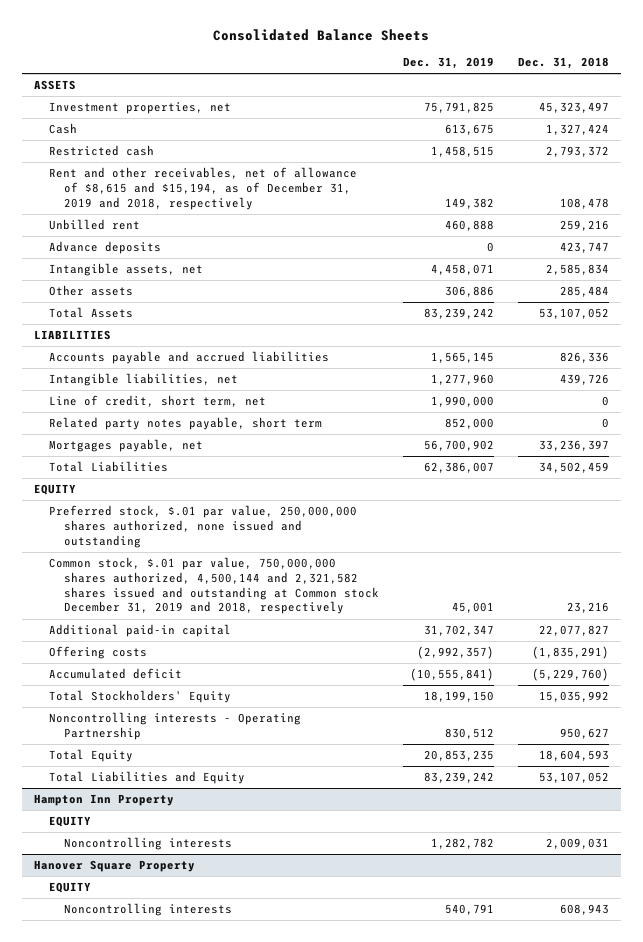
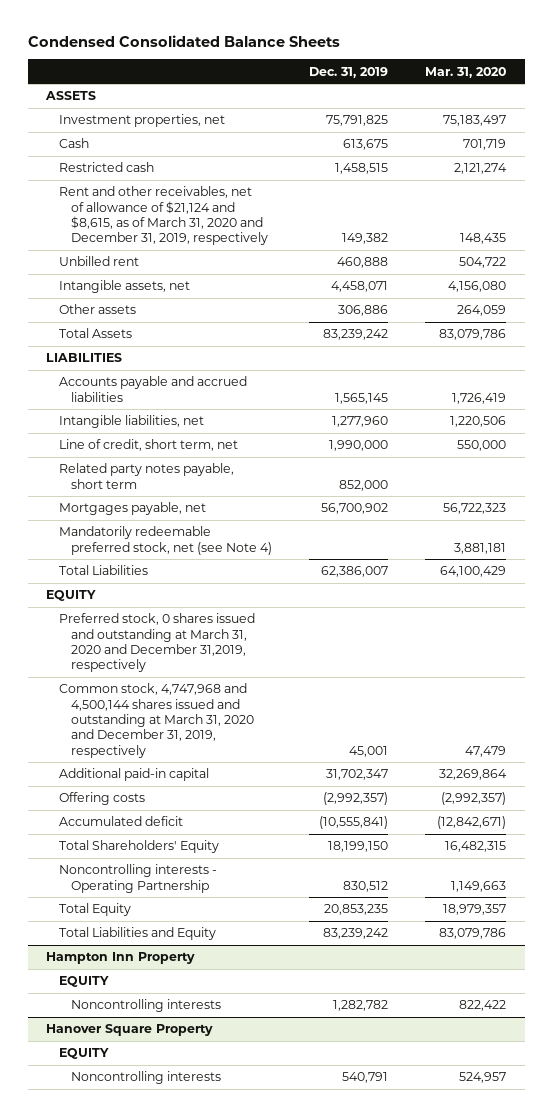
[213,28,430,41] Consolidated Balance Sheets -> [27,34,340,47] Condensed Consolidated Balance Sheets
[518,57,610,70] Dec. 31, 2018 -> none
none -> [425,66,507,78] Mar. 31, 2020
[48,167,357,210] Rent and other receivables, net of allowance of $8,615 and $15,194, as of December 31, 2019 and 2018, respectively -> [58,186,269,246] Rent and other receivables, net of allowance of $21,124 and $8,615, as of March 31, 2020 and December 31, 2019, respectively
[48,241,161,255] Advance deposits -> none
none -> [58,526,273,555] Mandatorily redeemable preferred stock, net (see Note 4)
[48,505,357,548] Preferred stock, $.01 par value, 250,000,000 shares authorized, none issued and outstanding -> [58,613,255,673] Preferred stock, 0 shares issued and outstanding at March 31, 2020 and December 31,2019, respectively
[48,557,379,615] Common stock, $.01 par value, 750,000,000 shares authorized, 4,500,144 and 2,321,582 shares issued and outstanding at Common stock December 31, 2019 and 2018, respectively -> [58,683,255,758] Common stock, 4,747,968 and 4,500,144 shares issued and outstanding at March 31, 2020 and December 31, 2019, respectively
[48,690,231,704] Total Stockholders' Equity -> [58,840,219,854] Total Shareholders' Equity

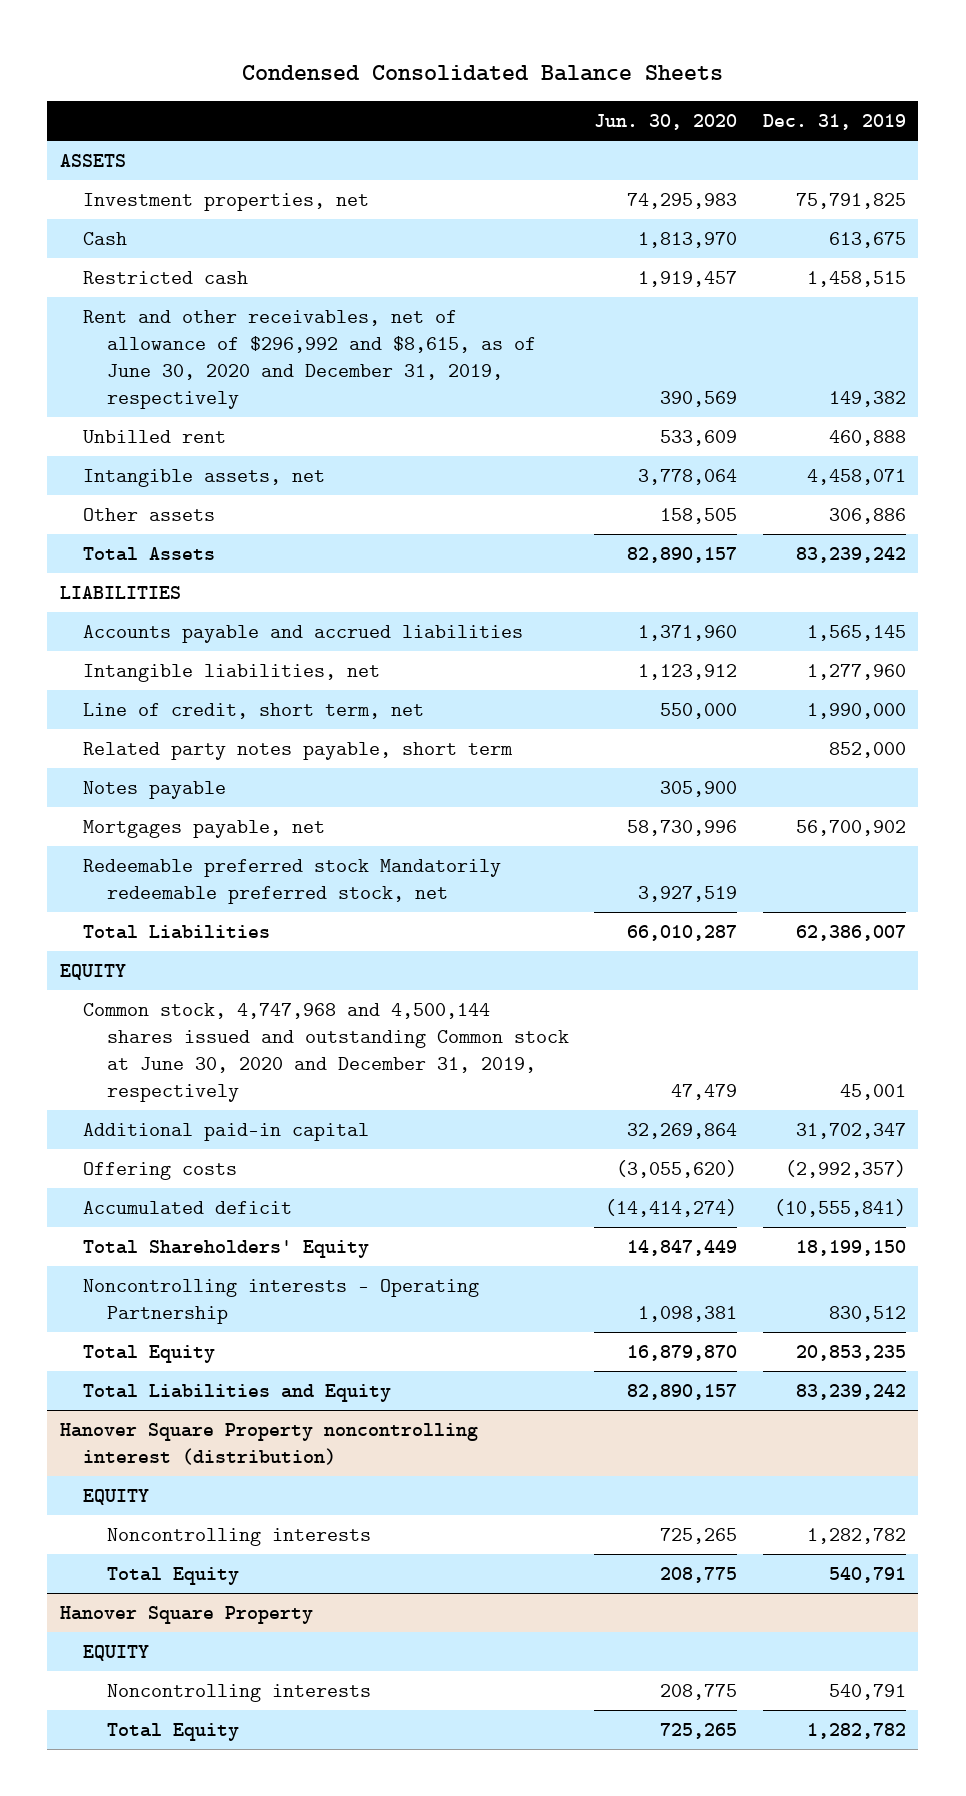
[425,66,507,78] Mar. 31, 2020 -> none
none -> [594,114,738,131] Jun. 30, 2020
[58,186,269,246] Rent and other receivables, net of allowance of $21,124 and $8,615, as of March 31, 2020 and December 31, 2019, respectively -> [83,310,536,409] Rent and other receivables, net of allowance of $296,992 and $8,615, as of June 30, 2020 and December 31, 2019, respectively
none -> [83,781,227,800] Notes payable
[58,526,273,555] Mandatorily redeemable preferred stock, net (see Note 4) -> [83,859,502,905] Redeemable preferred stock Mandatorily redeemable preferred stock, net
[58,613,255,673] Preferred stock, 0 shares issued and outstanding at March 31, 2020 and December 31,2019, respectively -> none
[58,683,255,758] Common stock, 4,747,968 and 4,500,144 shares issued and outstanding at March 31, 2020 and December 31, 2019, respectively -> [83,1003,569,1102] Common stock, 4,747,968 and 4,500,144 shares issued and outstanding Common stock at June 30, 2020 and December 31, 2019, respectively
[46,952,196,965] Hampton Inn Property -> [59,1423,478,1466] Hanover Square Property noncontrolling interest (distribution)
none -> [106,1567,239,1586] Total Equity
none -> [106,1723,239,1742] Total Equity

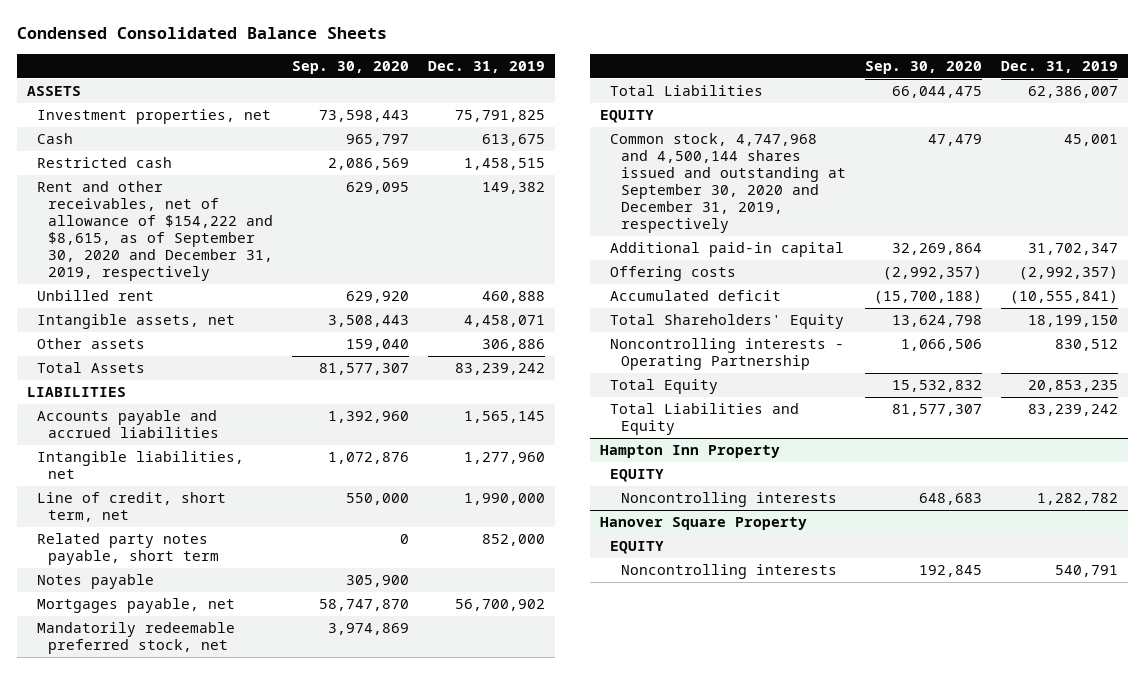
[594,114,738,131] Jun. 30, 2020 -> none
none -> [292,60,410,74] Sep. 30, 2020
[83,310,536,409] Rent and other receivables, net of allowance of $296,992 and $8,615, as of June 30, 2020 and December 31, 2019, respectively -> [37,181,274,282] Rent and other receivables, net of allowance of $154,222 and $8,615, as of September 30, 2020 and December 31, 2019, respectively
[83,859,502,905] Redeemable preferred stock Mandatorily redeemable preferred stock, net -> [37,622,236,655] Mandatorily redeemable preferred stock, net
[83,1003,569,1102] Common stock, 4,747,968 and 4,500,144 shares issued and outstanding Common stock at June 30, 2020 and December 31, 2019, respectively -> [610,133,847,234] Common stock, 4,747,968 and 4,500,144 shares issued and outstanding at September 30, 2020 and December 31, 2019, respectively
[59,1423,478,1466] Hanover Square Property noncontrolling interest (distribution) -> [599,445,780,459] Hampton Inn Property
[106,1567,239,1586] Total Equity -> none
[106,1723,239,1742] Total Equity -> none

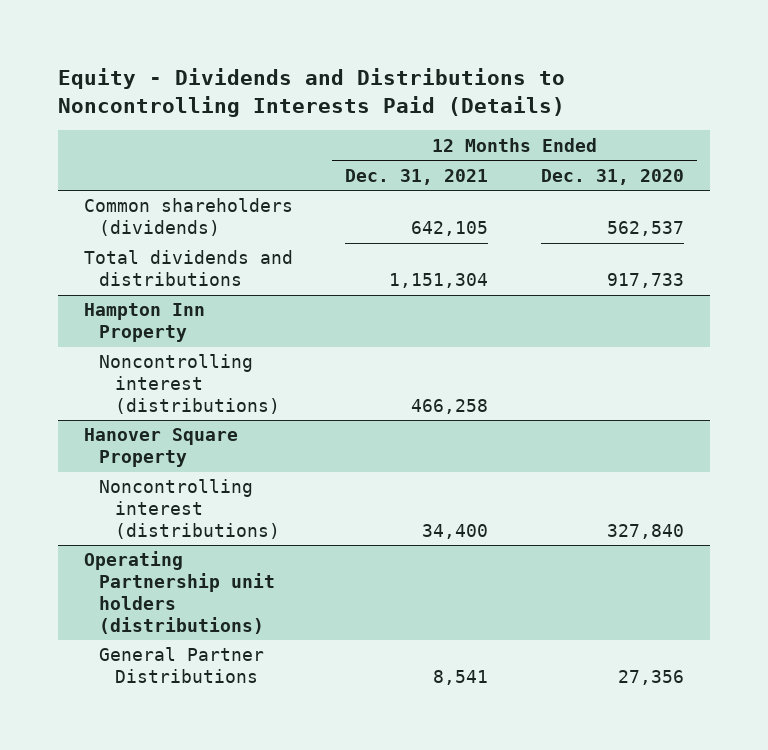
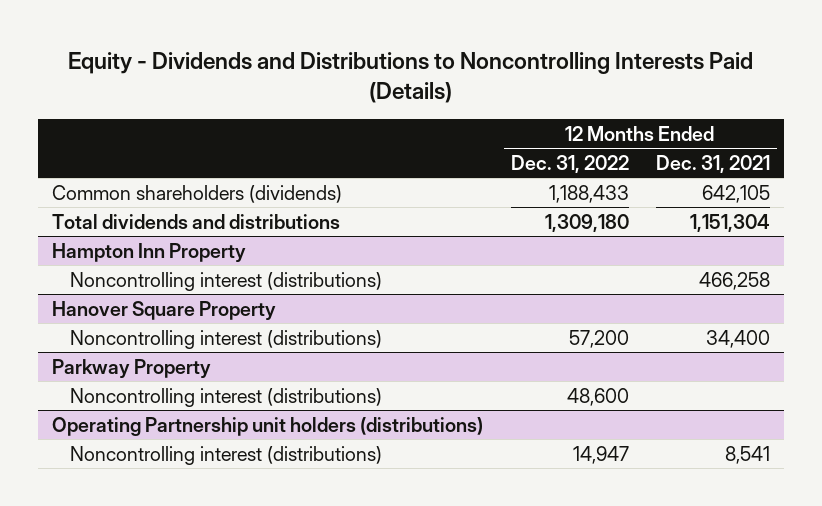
[540,168,684,185] Dec. 31, 2020 -> none
none -> [510,155,629,174] Dec. 31, 2022
none -> [52,358,212,378] Parkway Property
none -> [70,387,383,407] Noncontrolling interest (distributions)
[99,647,265,684] General Partner Distributions -> [70,445,383,465] Noncontrolling interest (distributions)

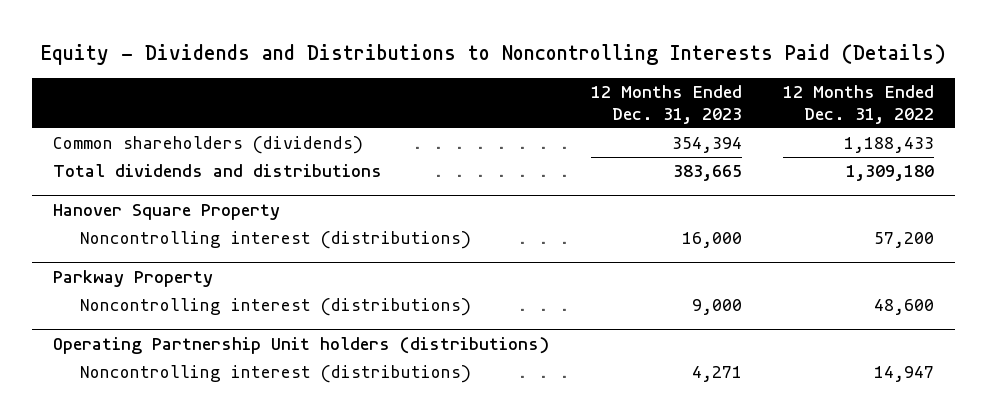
[656,155,771,174] Dec. 31, 2021 -> none
none -> [590,85,742,124] 12 Months Ended Dec. 31, 2023
[52,242,247,262] Hampton Inn Property -> none
[70,271,383,291] Noncontrolling interest (distributions) -> none
[52,416,484,436] Operating Partnership unit holders (distributions) -> [53,337,550,355] Operating Partnership Unit holders (distributions)

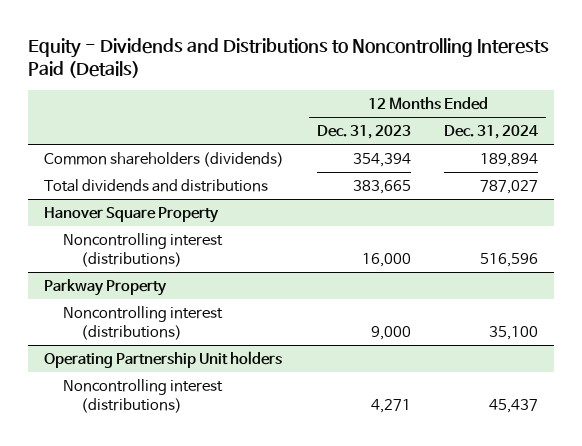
[783,85,935,124] 12 Months Ended Dec. 31, 2022 -> none
none -> [443,125,538,140] Dec. 31, 2024
[53,337,550,355] Operating Partnership Unit holders (distributions) -> [44,350,283,368] Operating Partnership Unit holders

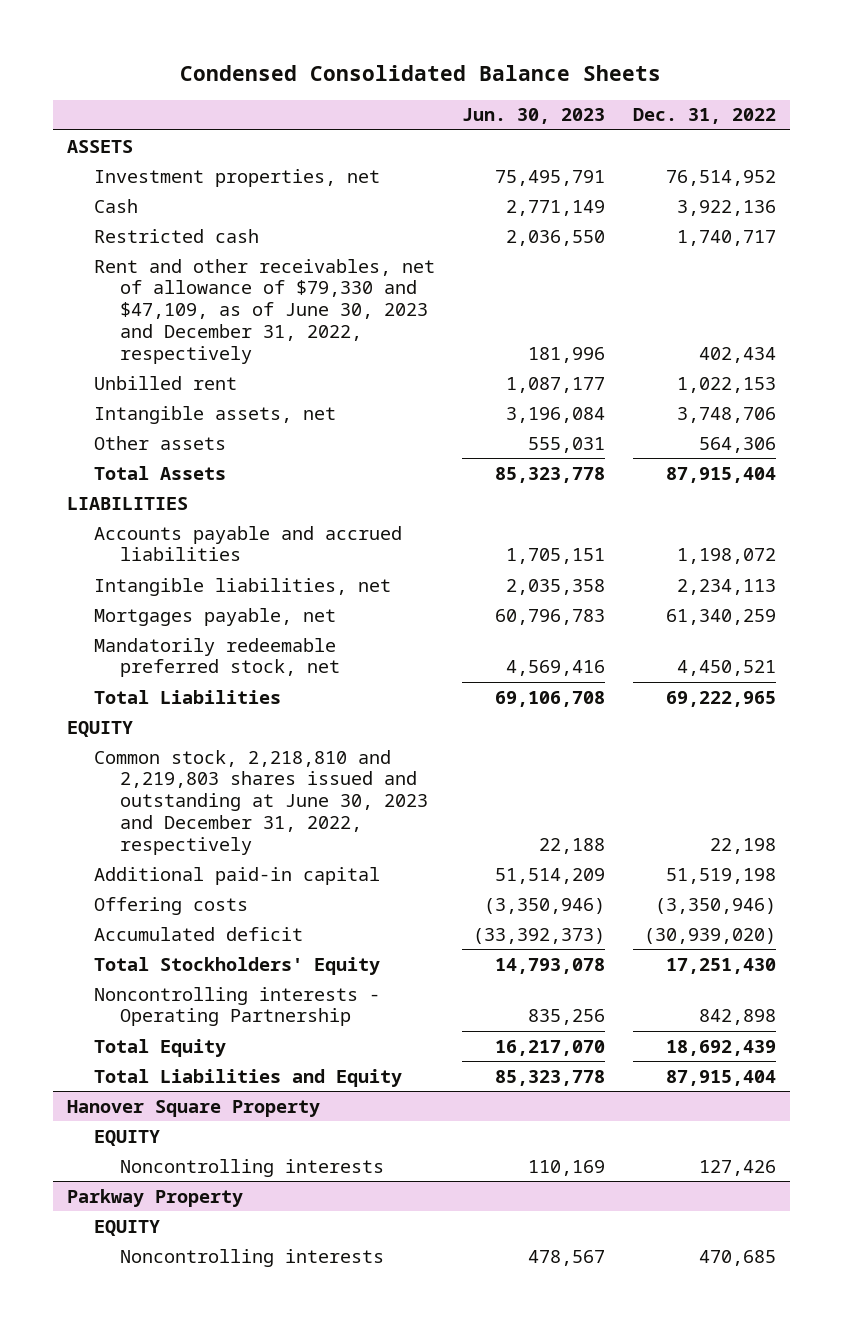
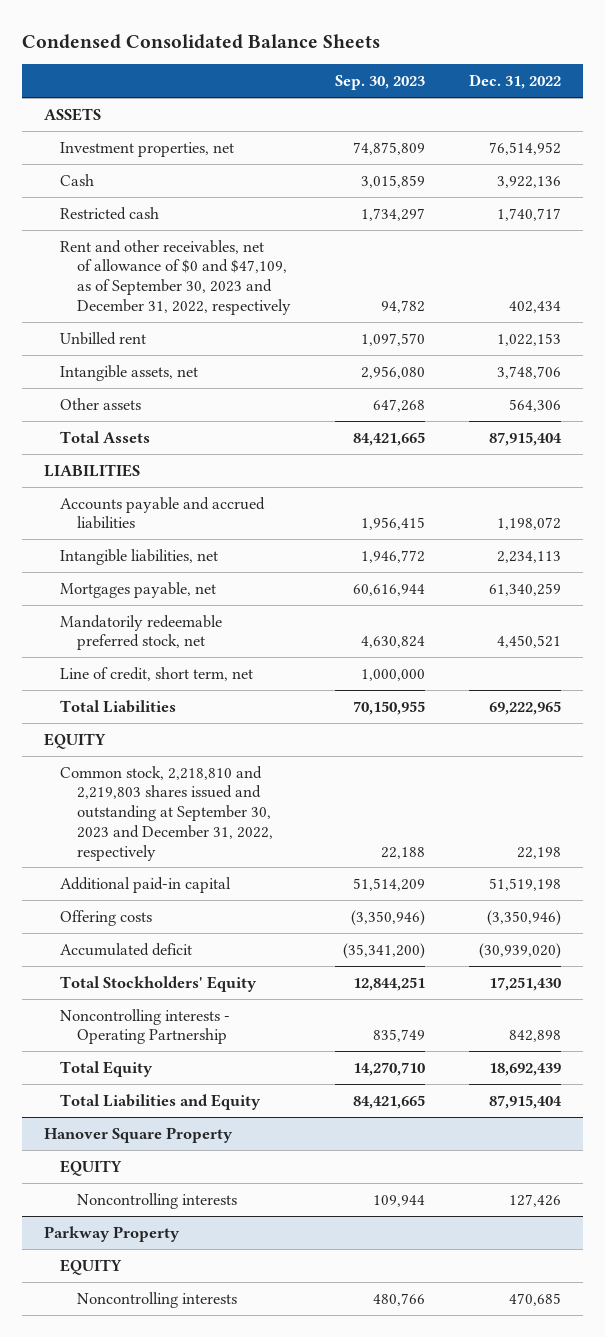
[462,108,606,125] Jun. 30, 2023 -> none
none -> [334,75,425,91] Sep. 30, 2023
[93,258,435,364] Rent and other receivables, net of allowance of $79,330 and $47,109, as of June 30, 2023 and December 31, 2022, respectively -> [60,239,291,315] Rent and other receivables, net of allowance of $0 and $47,109, as of September 30, 2023 and December 31, 2022, respectively
none -> [60,666,254,681] Line of credit, short term, net
[93,749,429,855] Common stock, 2,218,810 and 2,219,803 shares issued and outstanding at June 30, 2023 and December 31, 2022, respectively -> [60,765,273,861] Common stock, 2,218,810 and 2,219,803 shares issued and outstanding at September 30, 2023 and December 31, 2022, respectively

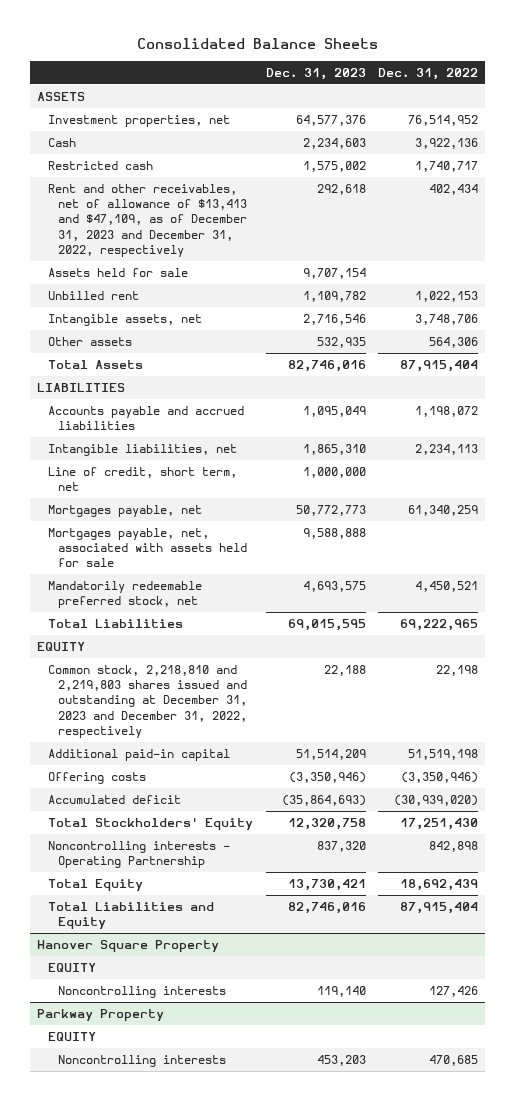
[21,33,380,49] Condensed Consolidated Balance Sheets -> [136,38,378,50] Consolidated Balance Sheets
[334,75,425,91] Sep. 30, 2023 -> none
none -> [265,67,366,80] Dec. 31, 2023
[60,239,291,315] Rent and other receivables, net of allowance of $0 and $47,109, as of September 30, 2023 and December 31, 2022, respectively -> [47,184,248,257] Rent and other receivables, net of allowance of $13,413 and $47,109, as of December 31, 2023 and December 31, 2022, respectively
none -> [47,268,188,278] Assets held for sale
[60,666,254,681] Line of credit, short term, net -> [47,467,237,492] Line of credit, short term, net
none -> [47,528,248,568] Mortgages payable, net, associated with assets held for sale
[60,765,273,861] Common stock, 2,218,810 and 2,219,803 shares issued and outstanding at September 30, 2023 and December 31, 2022, respectively -> [47,665,248,738] Common stock, 2,218,810 and 2,219,803 shares issued and outstanding at December 31, 2023 and December 31, 2022, respectively

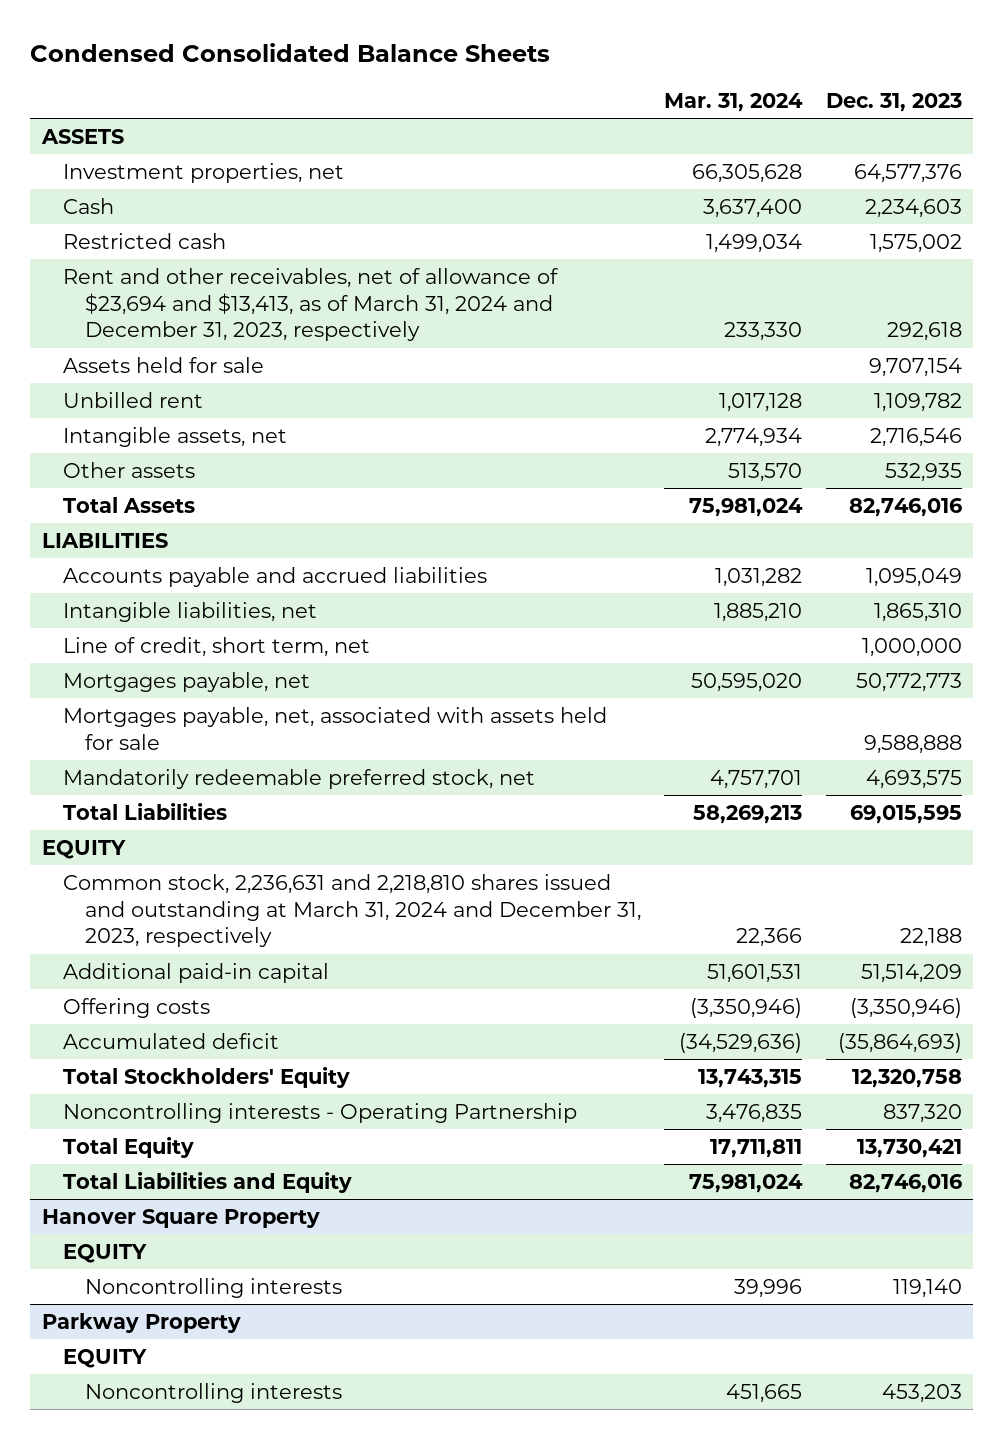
[136,38,378,50] Consolidated Balance Sheets -> [30,43,551,63] Condensed Consolidated Balance Sheets
[378,67,479,80] Dec. 31, 2022 -> none
none -> [664,93,804,113] Mar. 31, 2024
[47,184,248,257] Rent and other receivables, net of allowance of $13,413 and $47,109, as of December 31, 2023 and December 31, 2022, respectively -> [63,267,559,342] Rent and other receivables, net of allowance of $23,694 and $13,413, as of March 31, 2024 and December 31, 2023, respectively
[47,665,248,738] Common stock, 2,218,810 and 2,219,803 shares issued and outstanding at December 31, 2023 and December 31, 2022, respectively -> [63,873,642,948] Common stock, 2,236,631 and 2,218,810 shares issued and outstanding at March 31, 2024 and December 31, 2023, respectively

